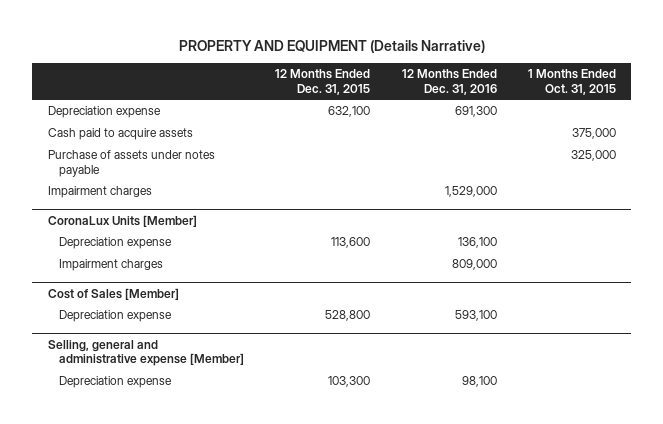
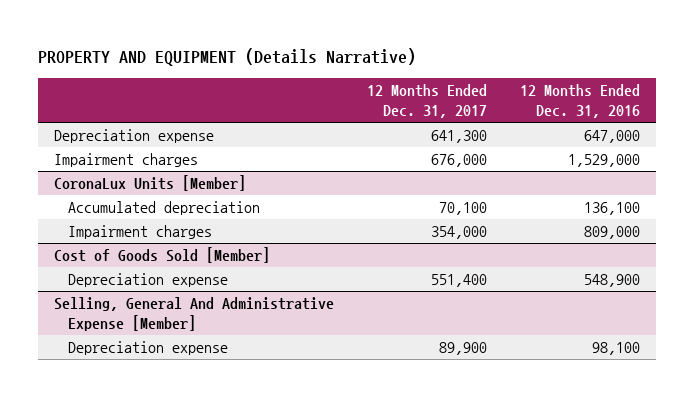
[275,68,371,95] 12 Months Ended Dec. 31, 2015 -> none
[527,68,616,95] 1 Months Ended Oct. 31, 2015 -> none
none -> [366,84,487,119] 12 Months Ended Dec. 31, 2017
[47,128,193,141] Cash paid to acquire assets -> none
[47,150,215,177] Purchase of assets under notes payable -> none
[454,106,497,118] 691,300 -> [583,130,640,144] 647,000
[59,237,173,250] Depreciation expense -> [67,201,260,216] Accumulated depreciation
[47,287,179,300] Cost of Sales [Member] -> [54,247,271,264] Cost of Goods Sold [Member]
[454,310,497,322] 593,100 -> [583,274,640,288] 548,900
[47,339,245,367] Selling, general and administrative expense [Member] -> [54,297,335,332] Selling, General And Administrative Expense [Member]

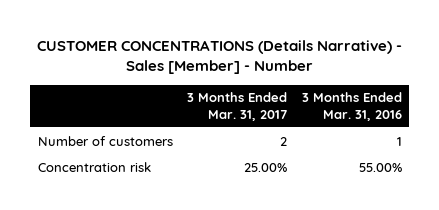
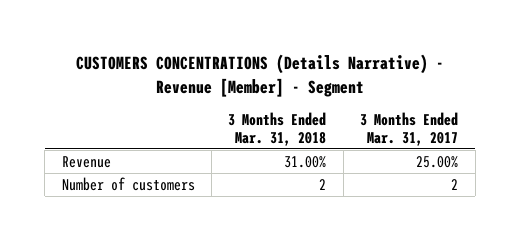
[36,39,402,75] CUSTOMER CONCENTRATIONS (Details Narrative) - Sales [Member] - Number -> [75,53,444,97] CUSTOMERS CONCENTRATIONS (Details Narrative) - Revenue [Member] - Segment
[301,92,402,121] 3 Months Ended Mar. 31, 2016 -> none
none -> [228,111,327,146] 3 Months Ended Mar. 31, 2018
none -> [61,155,111,168] Revenue
[37,161,151,172] Concentration risk -> none

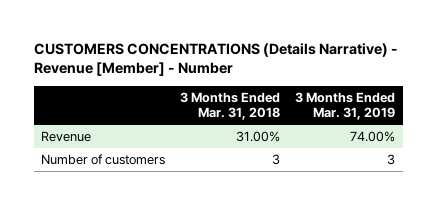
[75,53,444,97] CUSTOMERS CONCENTRATIONS (Details Narrative) - Revenue [Member] - Segment -> [33,42,398,77] CUSTOMERS CONCENTRATIONS (Details Narrative) - Revenue [Member] - Number
[360,111,459,146] 3 Months Ended Mar. 31, 2017 -> none
none -> [295,92,396,121] 3 Months Ended Mar. 31, 2019
[319,178,327,190] 2 -> [272,154,281,166] 3

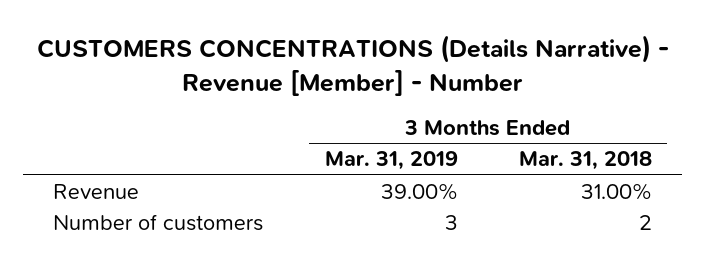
[350,131,396,143] 74.00% -> [380,182,458,200] 39.00%
[272,154,281,166] 3 -> [638,214,652,230] 2

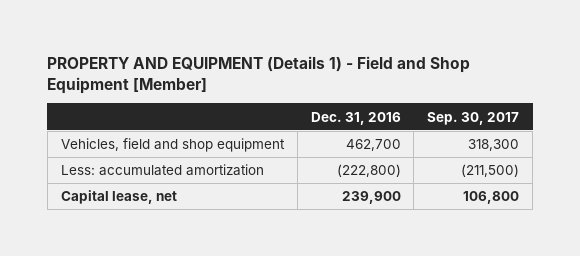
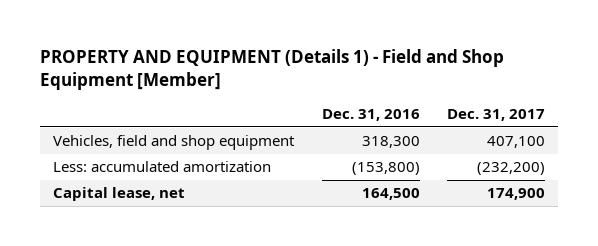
[427,111,520,125] Sep. 30, 2017 -> none
none -> [446,109,545,122] Dec. 31, 2017
[345,139,401,152] 462,700 -> [361,136,420,149] 318,300
[336,164,401,178] (222,800) -> [351,162,420,176] (153,800)
[341,191,401,205] 239,900 -> [361,188,420,201] 164,500

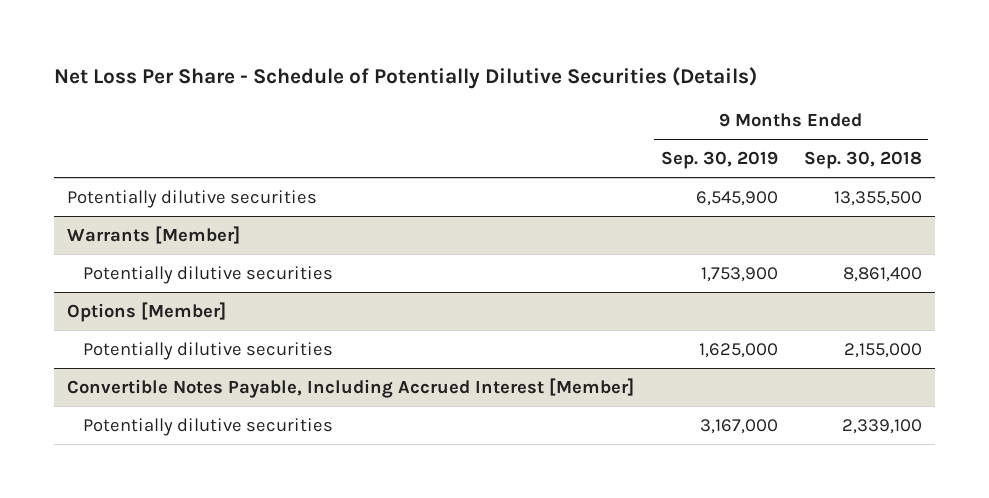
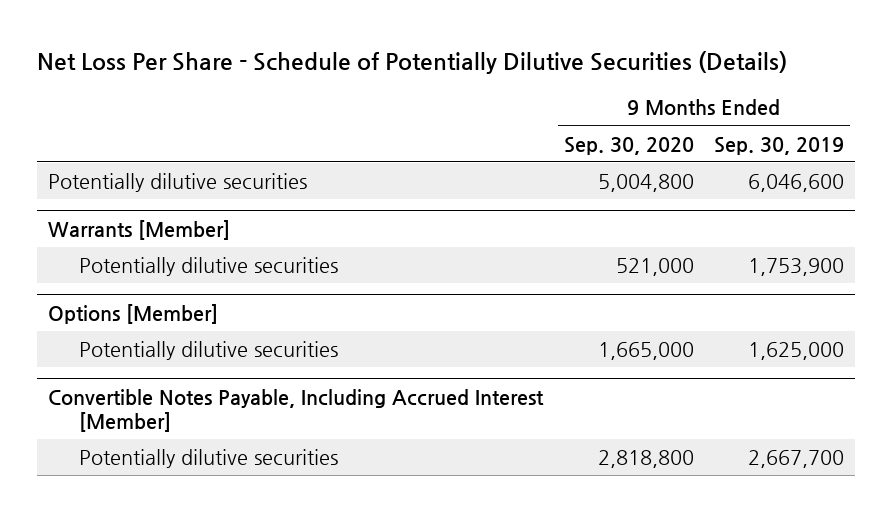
[803,151,922,170] Sep. 30, 2018 -> none
none -> [563,136,694,155] Sep. 30, 2020
[695,190,778,206] 6,545,900 -> [748,174,845,193] 6,046,600
[699,418,778,434] 3,167,000 -> [748,450,845,469] 2,667,700

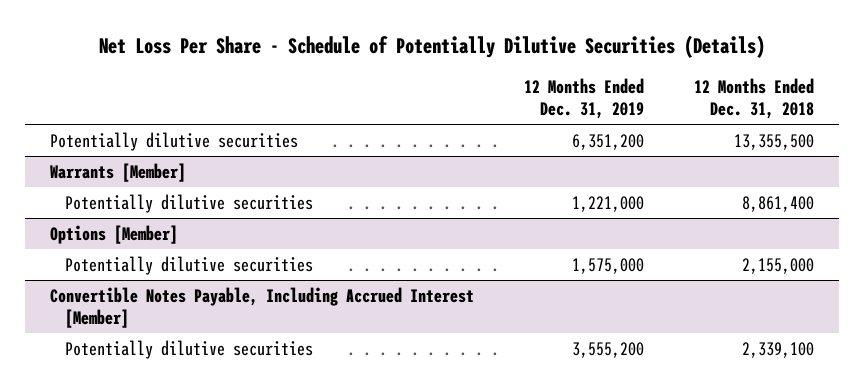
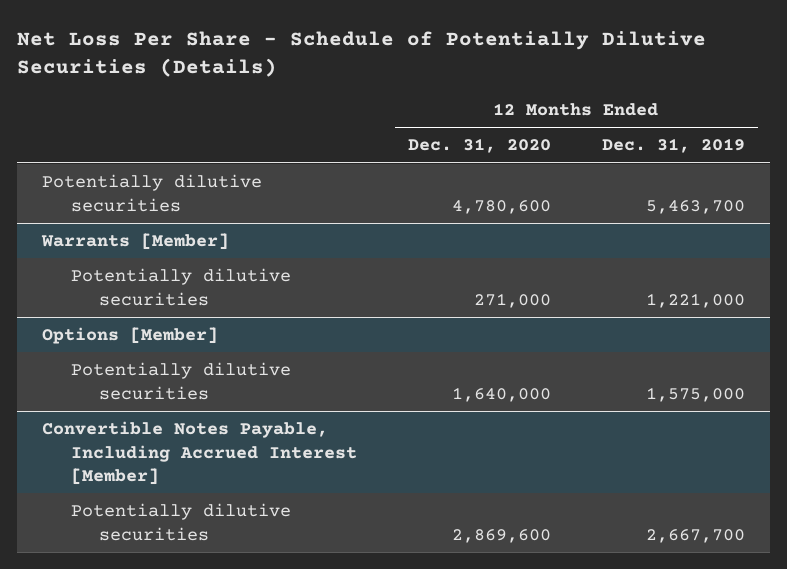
[693,78,814,119] 12 Months Ended Dec. 31, 2018 -> none
none -> [407,138,551,154] Dec. 31, 2020
[571,134,644,151] 6,351,200 -> [645,199,745,214] 5,463,700
[571,342,644,359] 3,555,200 -> [645,528,745,543] 2,667,700

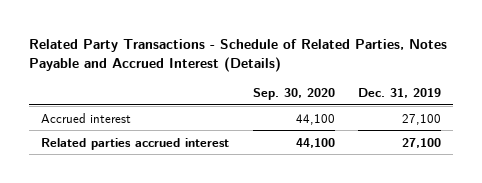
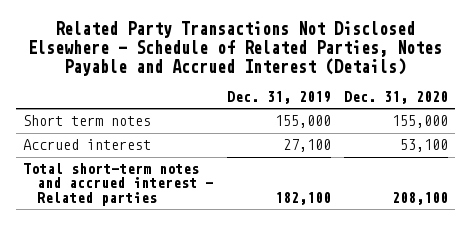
[29,38,448,72] Related Party Transactions - Schedule of Related Parties, Notes Payable and Accrued Interest (Details) -> [28,20,443,76] Related Party Transactions Not Disclosed Elsewhere - Schedule of Related Parties, Notes Payable and Accrued Interest (Details)
[252,87,335,100] Sep. 30, 2020 -> none
none -> [344,91,449,105] Dec. 31, 2020
none -> [22,115,151,127] Short term notes
[41,137,230,150] Related parties accrued interest -> [22,163,214,206] Total short-term notes and accrued interest - Related parties
[402,137,442,148] 27,100 -> [274,191,331,205] 182,100

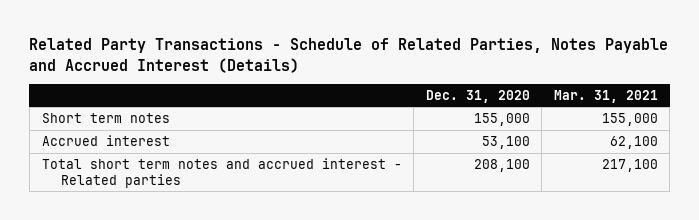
[28,20,443,76] Related Party Transactions Not Disclosed Elsewhere - Schedule of Related Parties, Notes Payable and Accrued Interest (Details) -> [29,38,669,73] Related Party Transactions - Schedule of Related Parties, Notes Payable and Accrued Interest (Details)
[226,91,331,105] Dec. 31, 2019 -> none
none -> [553,90,658,104] Mar. 31, 2021
[22,163,214,206] Total short-term notes and accrued interest - Related parties -> [41,158,402,188] Total short term notes and accrued interest - Related parties

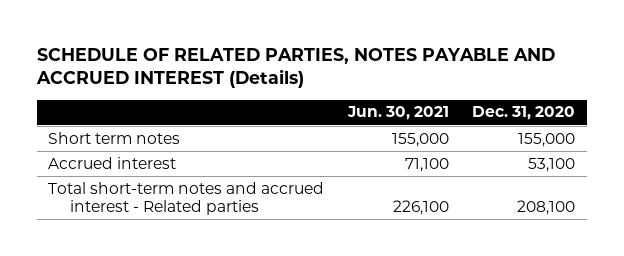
[29,38,669,73] Related Party Transactions - Schedule of Related Parties, Notes Payable and Accrued Interest (Details) -> [35,47,555,89] SCHEDULE OF RELATED PARTIES, NOTES PAYABLE AND ACCRUED INTEREST (Details)
[553,90,658,104] Mar. 31, 2021 -> none
none -> [346,106,449,121] Jun. 30, 2021
[41,158,402,188] Total short term notes and accrued interest - Related parties -> [48,181,325,215] Total short-term notes and accrued interest - Related parties

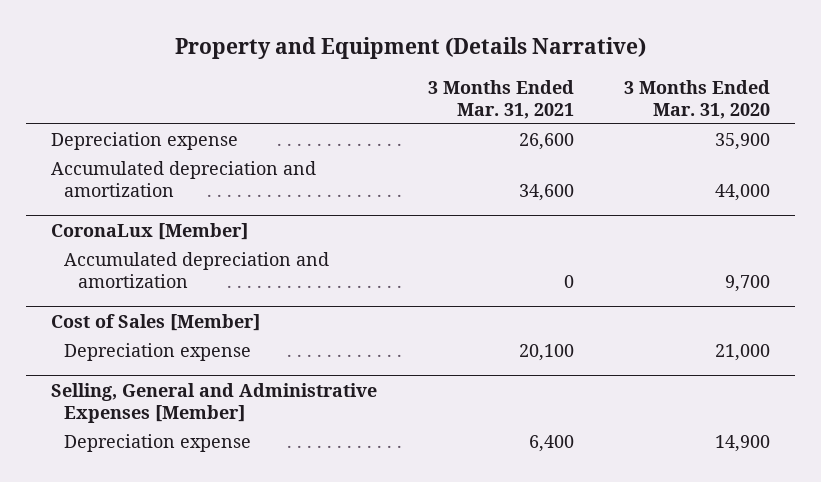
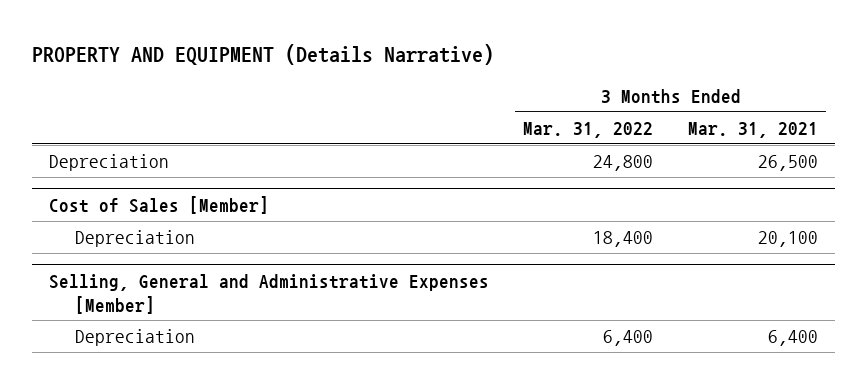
[174,37,646,60] Property and Equipment (Details Narrative) -> [31,44,494,66] PROPERTY AND EQUIPMENT (Details Narrative)
[624,79,771,119] 3 Months Ended Mar. 31, 2020 -> none
none -> [523,121,654,138] Mar. 31, 2022
[51,161,317,198] Accumulated depreciation and amortization -> none
[51,223,249,241] CoronaLux [Member] -> none
[64,252,330,289] Accumulated depreciation and amortization -> none
[51,132,239,151] Depreciation expense -> [48,154,169,172] Depreciation
[518,133,574,151] 26,600 -> [757,155,818,172] 26,500
[64,343,252,362] Depreciation expense -> [74,230,195,248] Depreciation
[64,434,252,453] Depreciation expense -> [74,329,195,347] Depreciation

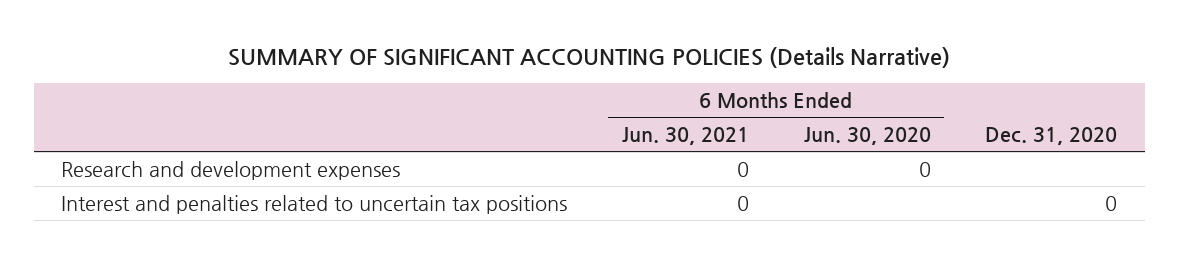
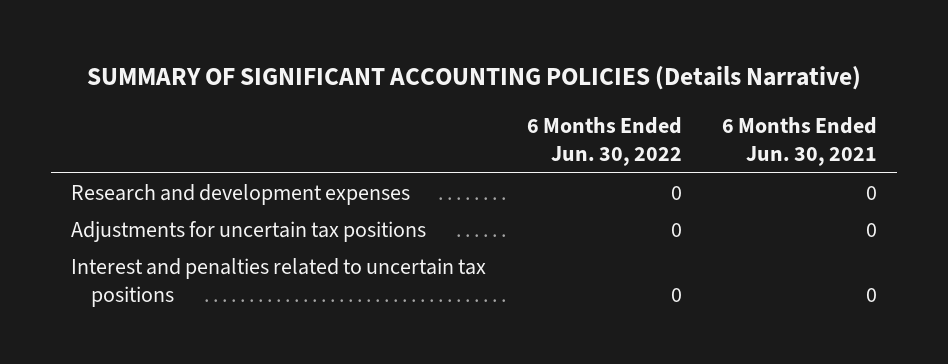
[803,126,931,145] Jun. 30, 2020 -> none
[985,126,1118,145] Dec. 31, 2020 -> none
none -> [526,117,682,167] 6 Months Ended Jun. 30, 2022
none -> [71,220,427,242] Adjustments for uncertain tax positions

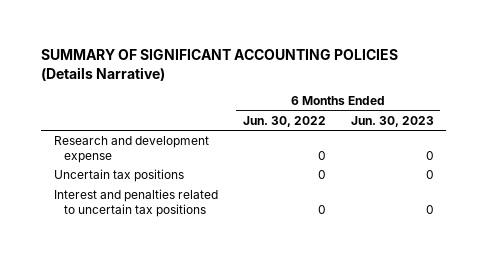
[721,117,877,167] 6 Months Ended Jun. 30, 2021 -> none
none -> [350,115,434,127] Jun. 30, 2023
[71,183,411,205] Research and development expenses -> [53,136,209,163] Research and development expense
[71,220,427,242] Adjustments for uncertain tax positions -> [53,169,184,183] Uncertain tax positions

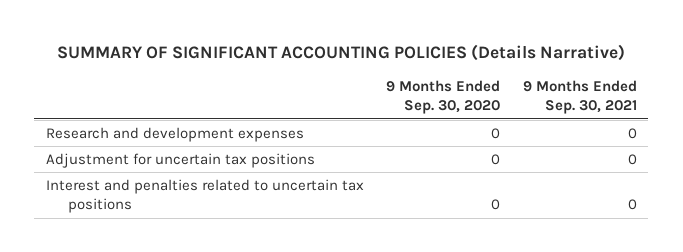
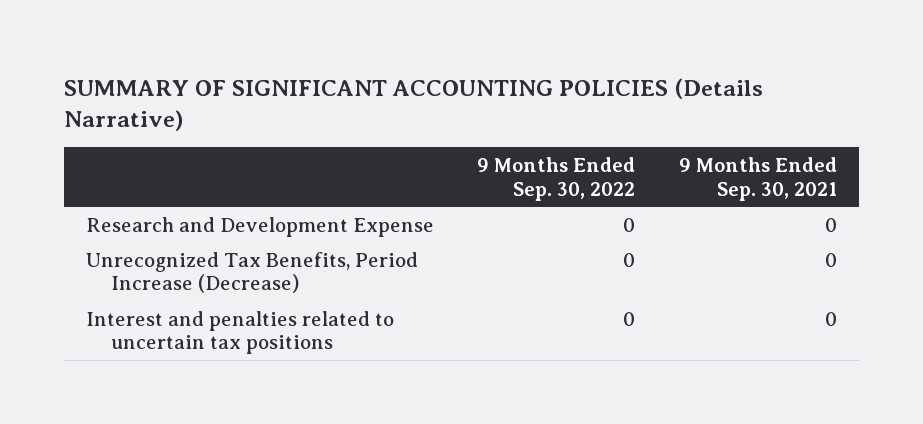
[386,79,501,115] 9 Months Ended Sep. 30, 2020 -> none
none -> [477,156,636,201] 9 Months Ended Sep. 30, 2022
[45,126,304,142] Research and development expenses -> [85,216,434,237] Research and Development Expense
[45,152,315,168] Adjustment for uncertain tax positions -> [85,251,418,294] Unrecognized Tax Benefits, Period Increase (Decrease)

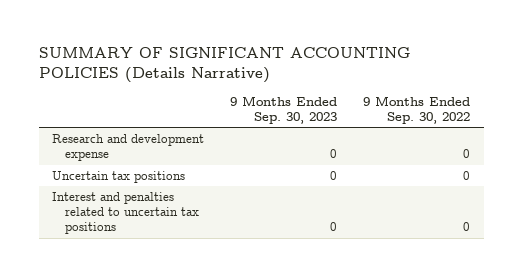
[678,156,837,201] 9 Months Ended Sep. 30, 2021 -> none
none -> [230,95,338,124] 9 Months Ended Sep. 30, 2023
[85,216,434,237] Research and Development Expense -> [51,134,204,162] Research and development expense
[85,251,418,294] Unrecognized Tax Benefits, Period Increase (Decrease) -> [51,171,185,184] Uncertain tax positions

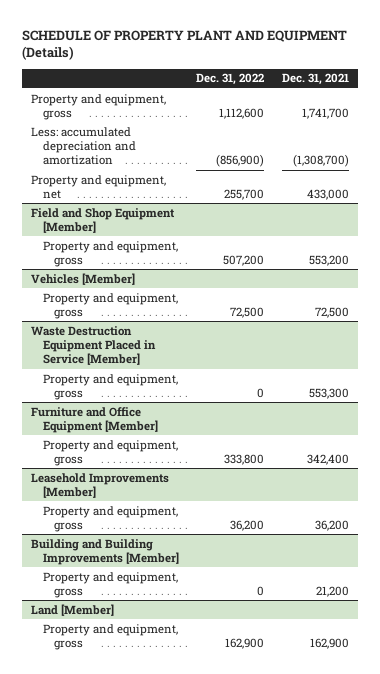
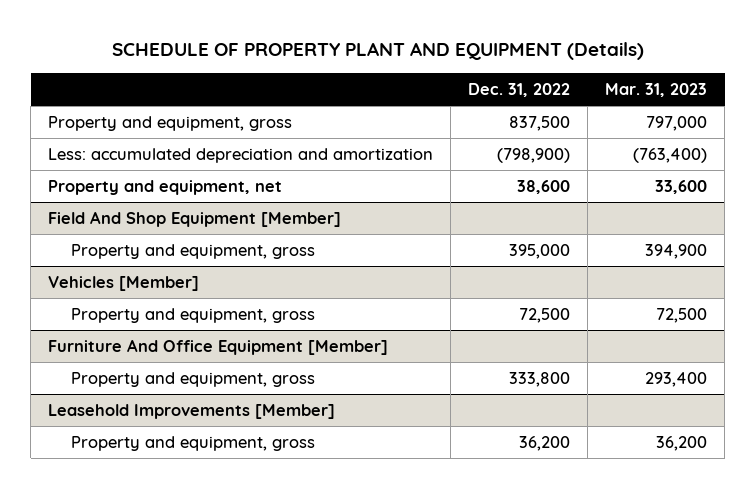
[282,73,350,86] Dec. 31, 2021 -> none
none -> [605,83,708,98] Mar. 31, 2023
[219,107,265,119] 1,112,600 -> [509,115,571,131] 837,500
[216,154,265,168] (856,900) -> [497,147,571,163] (798,900)
[224,188,265,200] 255,700 -> [517,179,571,194] 38,600
[31,207,176,233] Field and Shop Equipment [Member] -> [48,210,342,227] Field And Shop Equipment [Member]
[223,254,265,266] 507,200 -> [509,243,571,259] 395,000
[31,325,156,366] Waste Destruction Equipment Placed in Service [Member] -> none
[42,373,178,400] Property and equipment, gross -> none
[31,406,158,433] Furniture and Office Equipment [Member] -> [48,338,389,355] Furniture And Office Equipment [Member]
[31,538,179,565] Building and Building Improvements [Member] -> none
[42,571,178,598] Property and equipment, gross -> none
[31,603,115,616] Land [Member] -> none
[42,623,178,650] Property and equipment, gross -> none

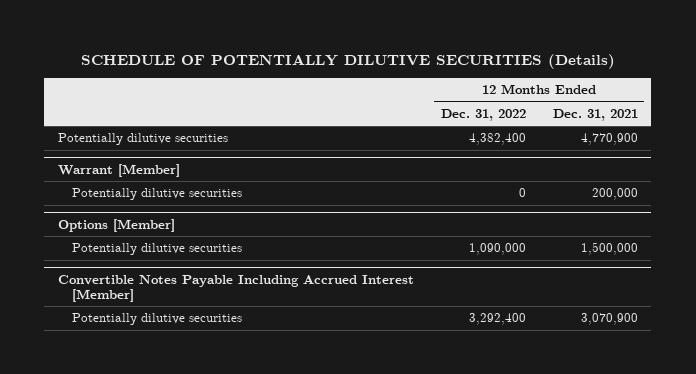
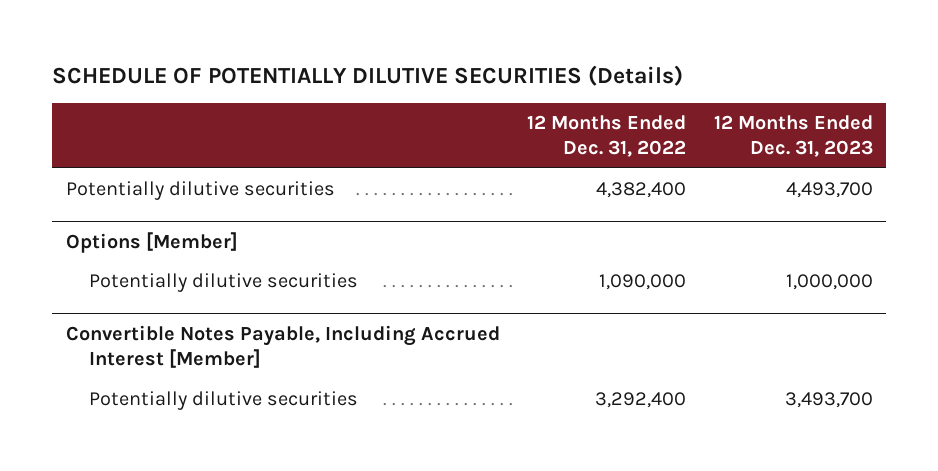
[552,108,638,121] Dec. 31, 2021 -> none
none -> [713,114,873,157] 12 Months Ended Dec. 31, 2023
[57,163,180,177] Warrant [Member] -> none
[71,188,242,201] Potentially dilutive securities -> none
[57,274,414,303] Convertible Notes Payable Including Accrued Interest [Member] -> [65,324,500,369] Convertible Notes Payable, Including Accrued Interest [Member]

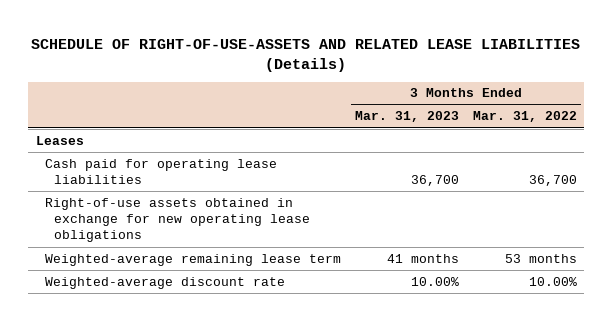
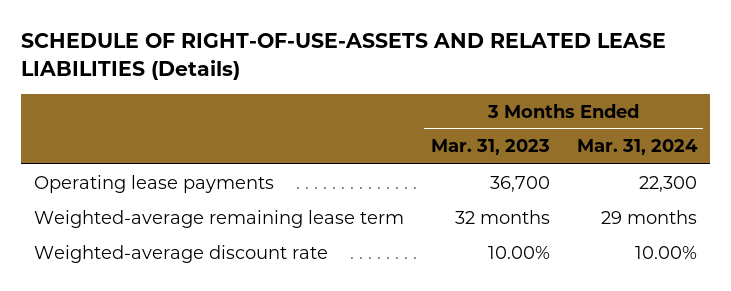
[473,111,578,123] Mar. 31, 2022 -> none
none -> [576,139,698,156] Mar. 31, 2024
[35,135,84,145] Leases -> none
[44,197,310,243] Right-of-use assets obtained in exchange for new operating lease obligations -> none
[44,158,277,185] Cash paid for operating lease liabilities -> [33,174,274,193] Operating lease payments
[386,253,459,263] 41 months -> [454,209,550,224] 32 months

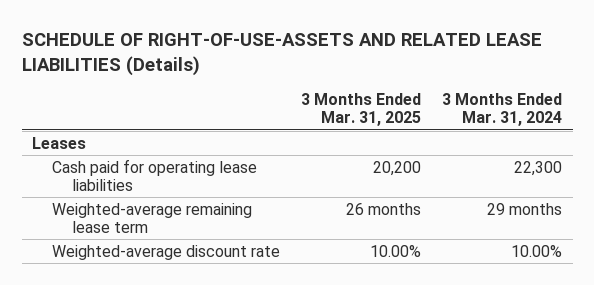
[430,139,550,156] Mar. 31, 2023 -> none
none -> [301,92,422,127] 3 Months Ended Mar. 31, 2025
none -> [32,136,87,149] Leases
[33,174,274,193] Operating lease payments -> [52,158,258,192] Cash paid for operating lease liabilities

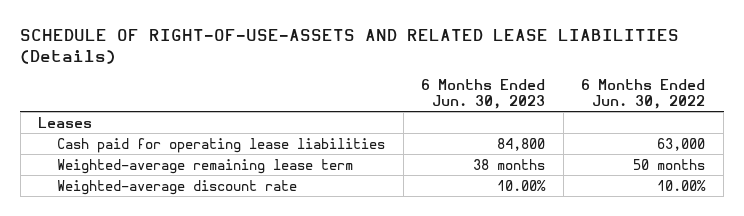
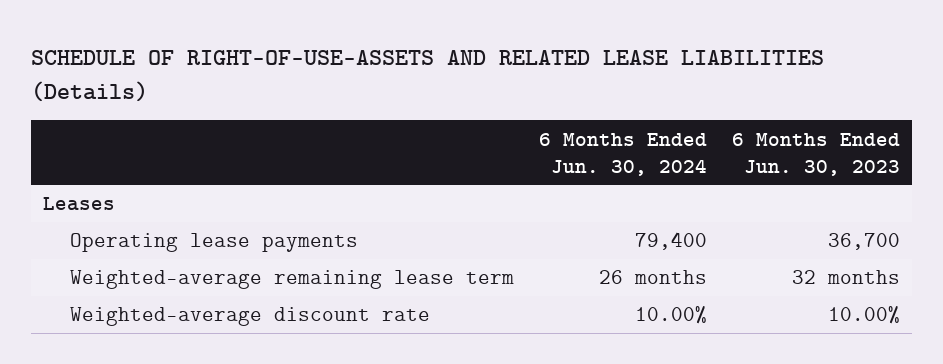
[581,79,706,109] 6 Months Ended Jun. 30, 2022 -> none
none -> [538,132,707,176] 6 Months Ended Jun. 30, 2024
[57,137,386,153] Cash paid for operating lease liabilities -> [70,233,359,253] Operating lease payments
[497,137,546,151] 84,800 -> [827,233,900,251] 36,700
[473,158,546,170] 38 months -> [791,270,900,285] 32 months

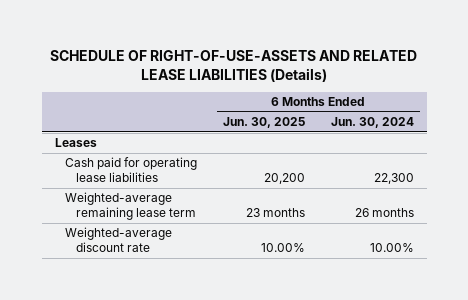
[731,132,900,176] 6 Months Ended Jun. 30, 2023 -> none
none -> [222,117,305,129] Jun. 30, 2025
[70,233,359,253] Operating lease payments -> [65,157,198,182] Cash paid for operating lease liabilities
[634,232,707,251] 79,400 -> [373,172,414,184] 22,300

